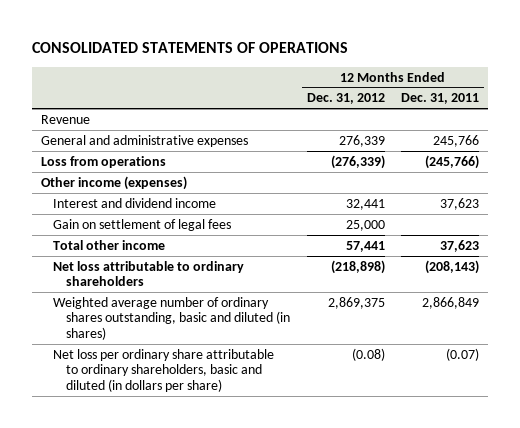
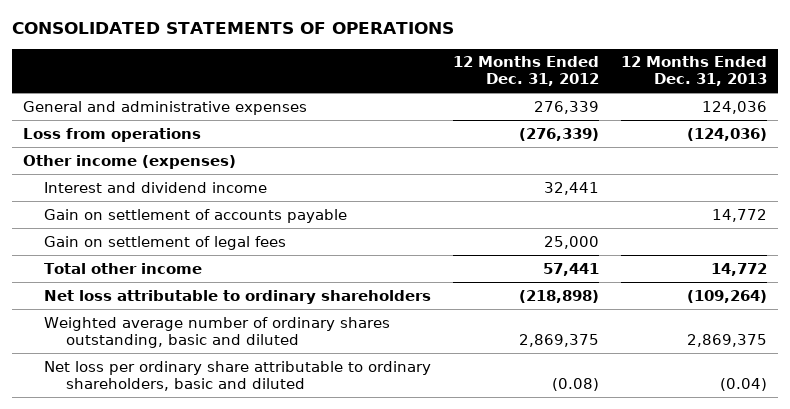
[401,93,480,105] Dec. 31, 2011 -> none
none -> [620,56,767,87] 12 Months Ended Dec. 31, 2013
[40,114,90,124] Revenue -> none
none -> [44,208,348,223] Gain on settlement of accounts payable
[53,296,290,341] Weighted average number of ordinary shares outstanding, basic and diluted (in shares) -> [44,316,391,348] Weighted average number of ordinary shares outstanding, basic and diluted
[53,348,275,393] Net loss per ordinary share attributable to ordinary shareholders, basic and diluted (in dollars per share) -> [44,360,432,391] Net loss per ordinary share attributable to ordinary shareholders, basic and diluted

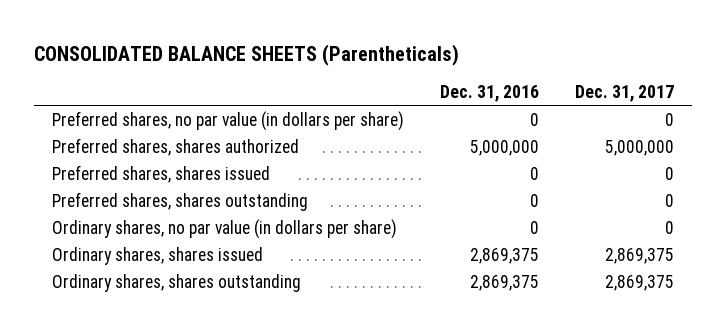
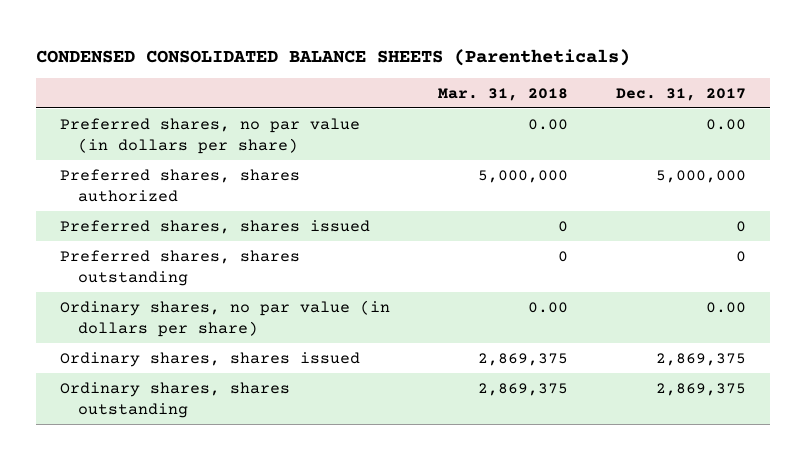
[33,43,459,66] CONSOLIDATED BALANCE SHEETS (Parentheticals) -> [35,48,630,66] CONDENSED CONSOLIDATED BALANCE SHEETS (Parentheticals)
[439,84,539,102] Dec. 31, 2016 -> none
none -> [437,87,568,101] Mar. 31, 2018
[665,112,675,126] 0 -> [705,118,746,130] 0.00
[665,220,675,234] 0 -> [705,301,746,313] 0.00

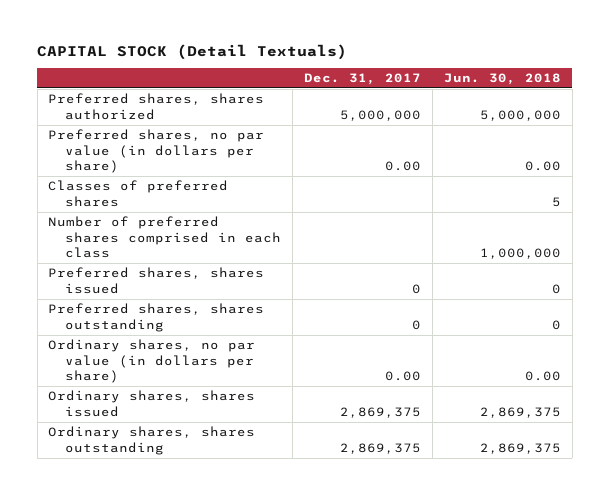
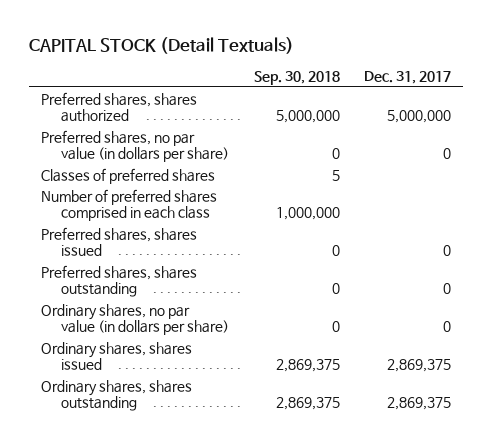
[443,73,561,86] Jun. 30, 2018 -> none
none -> [253,71,340,86] Sep. 30, 2018
[384,161,421,172] 0.00 -> [442,148,451,160] 0
[384,371,421,382] 0.00 -> [442,321,451,333] 0

